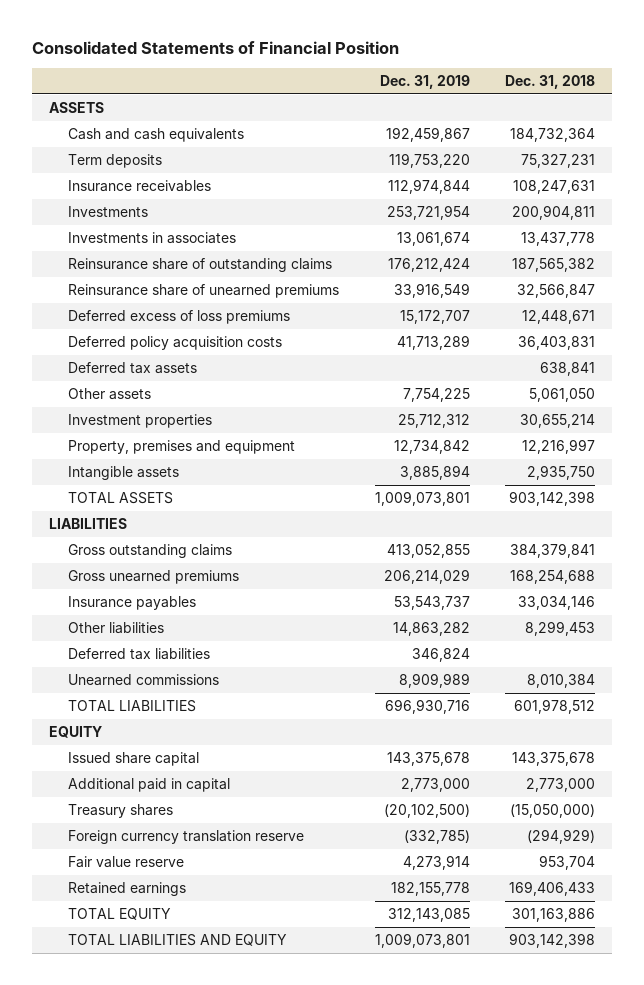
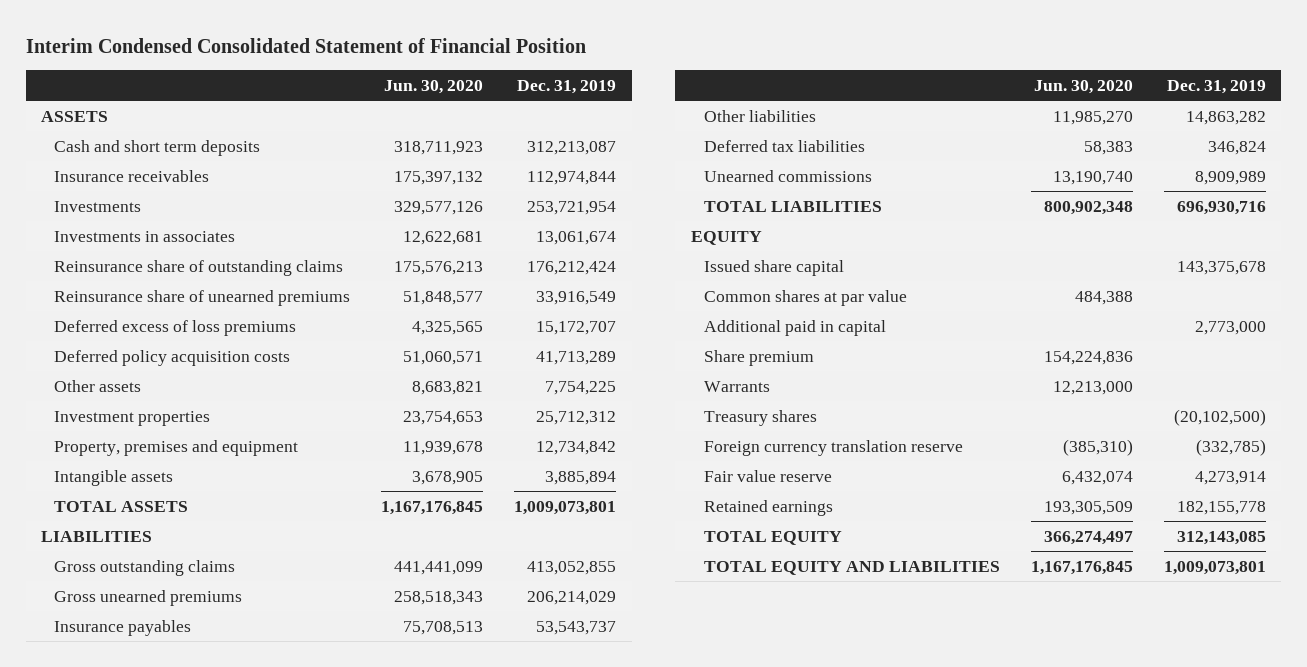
[31,40,399,54] Consolidated Statements of Financial Position -> [25,37,586,53] Interim Condensed Consolidated Statement of Financial Position
[504,75,595,90] Dec. 31, 2018 -> none
none -> [384,79,484,94] Jun. 30, 2020
[68,128,245,143] Cash and cash equivalents -> none
[68,154,163,169] Term deposits -> none
none -> [54,139,261,156] Cash and short term deposits
[68,362,198,375] Deferred tax assets -> none
none -> [704,289,908,306] Common shares at par value
none -> [704,349,815,366] Share premium
none -> [704,380,771,392] Warrants
[68,934,288,947] TOTAL LIABILITIES AND EQUITY -> [704,560,1001,575] TOTAL EQUITY AND LIABILITIES

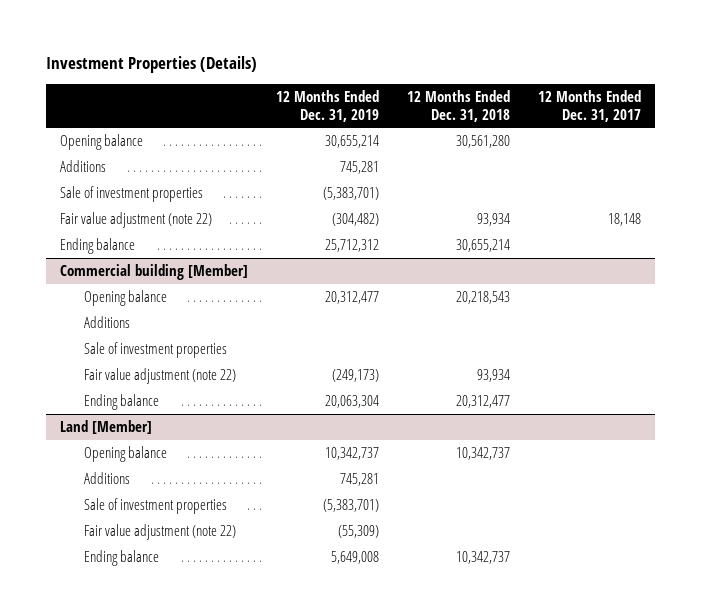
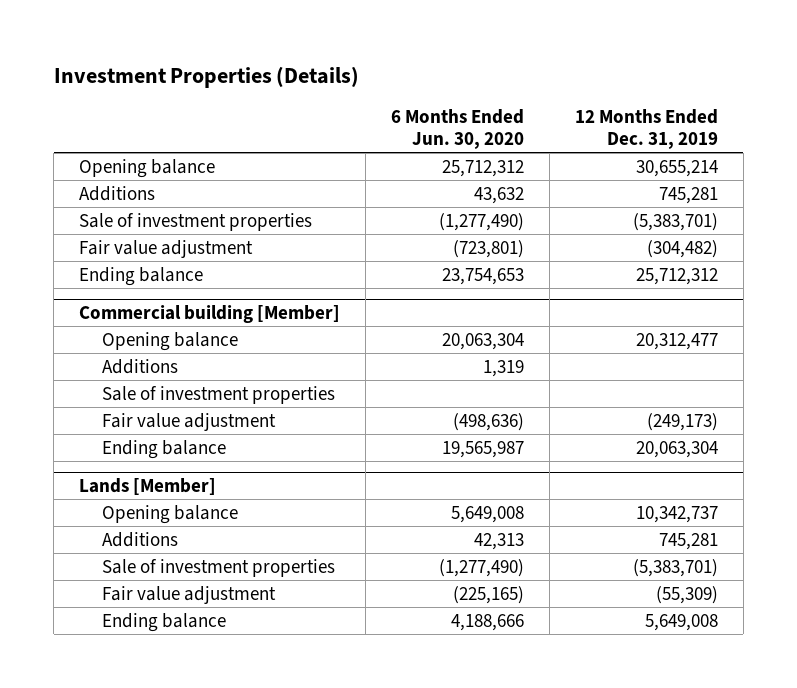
[406,89,510,122] 12 Months Ended Dec. 31, 2018 -> none
[537,89,641,122] 12 Months Ended Dec. 31, 2017 -> none
none -> [390,108,524,149] 6 Months Ended Jun. 30, 2020
[59,212,212,229] Fair value adjustment (note 22) -> [78,239,253,258] Fair value adjustment
[83,368,236,385] Fair value adjustment (note 22) -> [101,412,276,431] Fair value adjustment
[59,420,152,435] Land [Member] -> [78,478,216,496] Lands [Member]
[83,524,236,541] Fair value adjustment (note 22) -> [101,585,276,604] Fair value adjustment

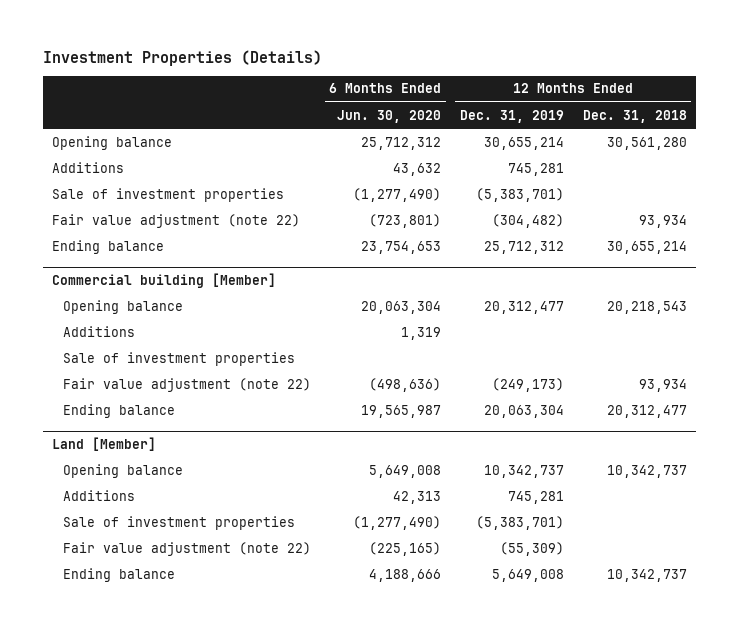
none -> [582,109,687,123] Dec. 31, 2018
[78,239,253,258] Fair value adjustment -> [52,213,301,228] Fair value adjustment (note 22)
[101,412,276,431] Fair value adjustment -> [62,377,311,392] Fair value adjustment (note 22)
[78,478,216,496] Lands [Member] -> [52,436,157,451] Land [Member]
[101,585,276,604] Fair value adjustment -> [62,541,311,556] Fair value adjustment (note 22)

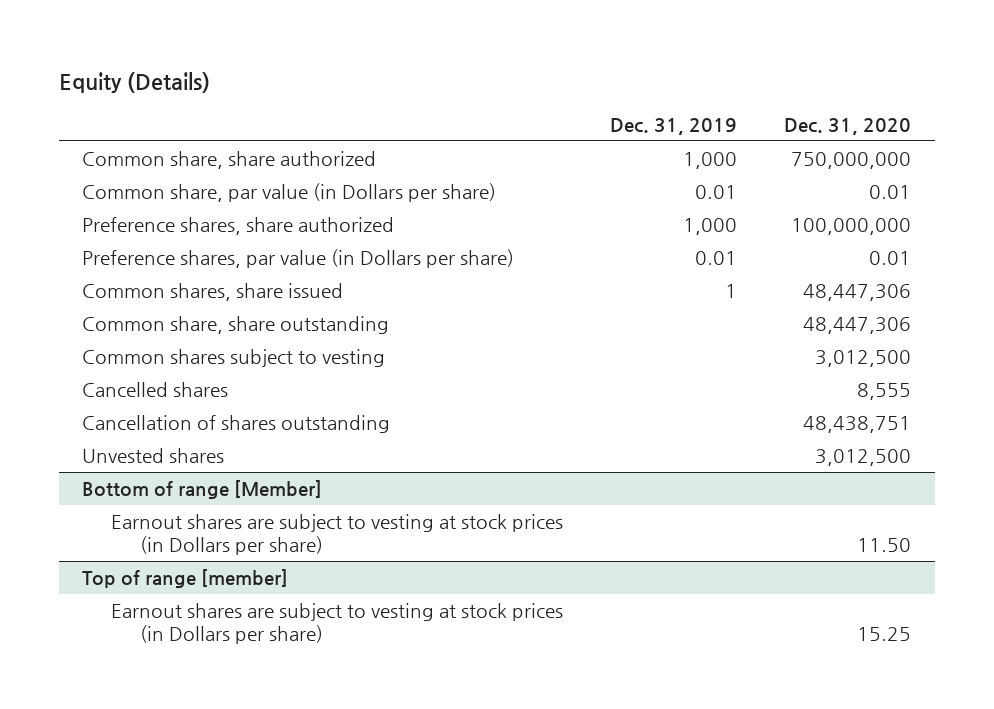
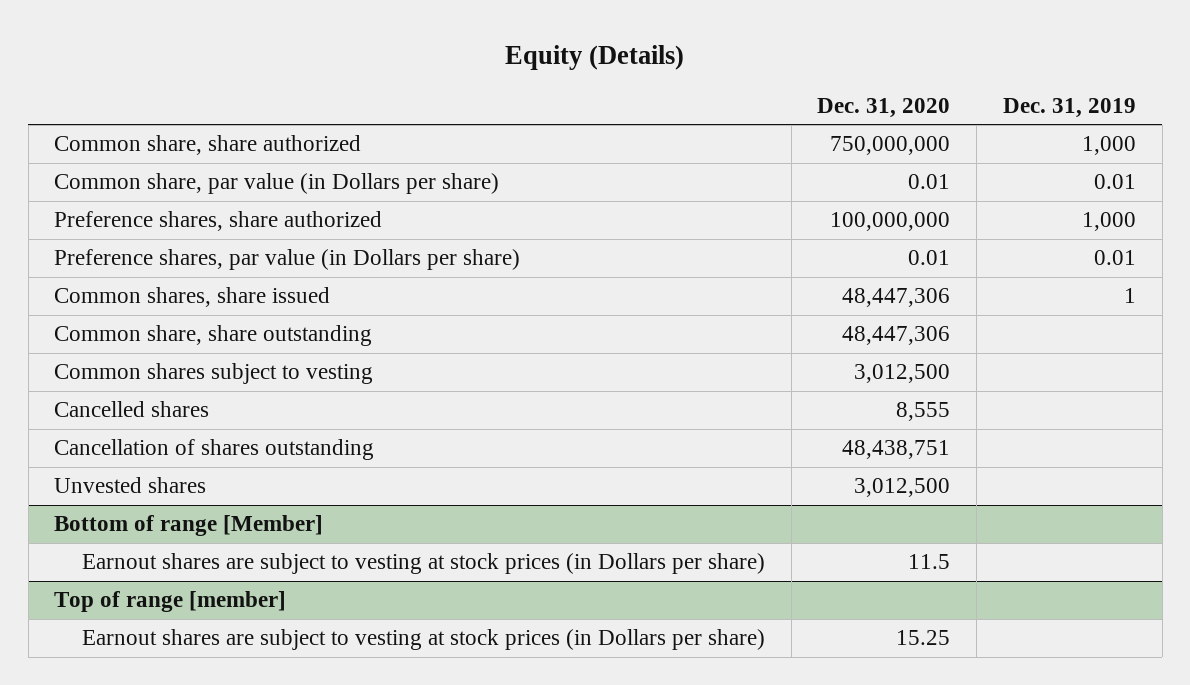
[857,538,912,553] 11.50 -> [908,554,951,570] 11.5

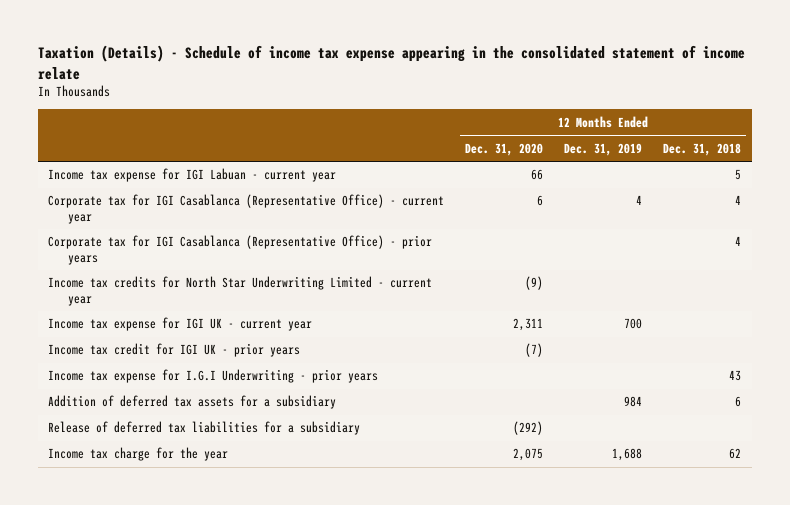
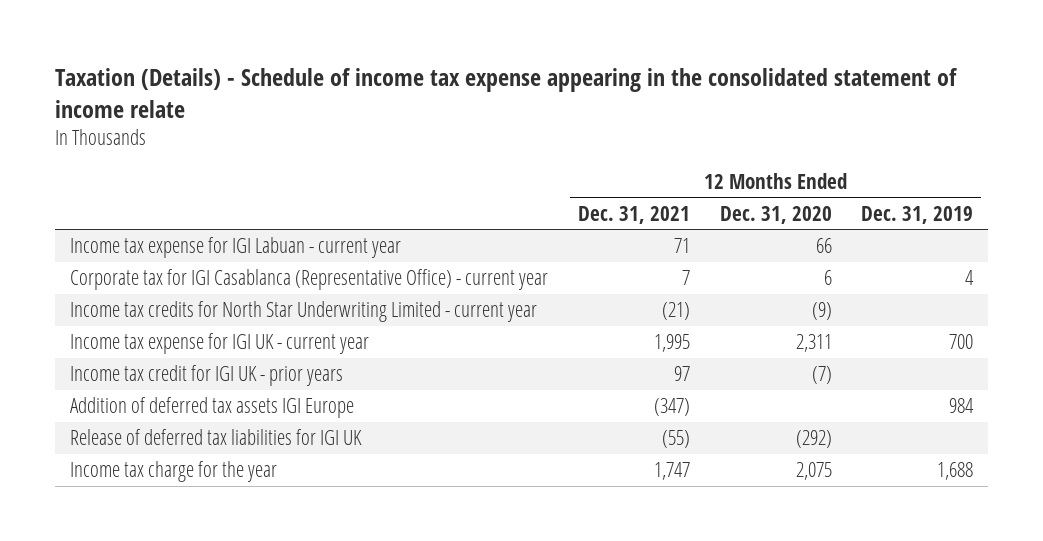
[663,142,742,156] Dec. 31, 2018 -> none
none -> [577,205,690,224] Dec. 31, 2021
[48,235,433,265] Corporate tax for IGI Casablanca (Representative Office) - prior years -> none
[48,369,379,384] Income tax expense for I.G.I Underwriting - prior years -> none
[48,395,337,410] Addition of deferred tax assets for a subsidiary -> [69,397,354,419] Addition of deferred tax assets IGI Europe
[48,421,361,436] Release of deferred tax liabilities for a subsidiary -> [69,429,362,446] Release of deferred tax liabilities for IGI UK

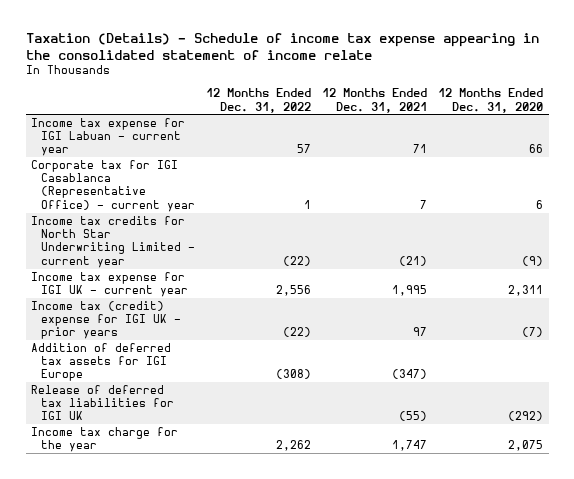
[861,205,974,224] Dec. 31, 2019 -> none
none -> [206,88,312,113] 12 Months Ended Dec. 31, 2022
[69,365,343,387] Income tax credit for IGI UK - prior years -> [31,301,182,340] Income tax (credit) expense for IGI UK - prior years
[69,397,354,419] Addition of deferred tax assets IGI Europe -> [31,343,172,382] Addition of deferred tax assets for IGI Europe

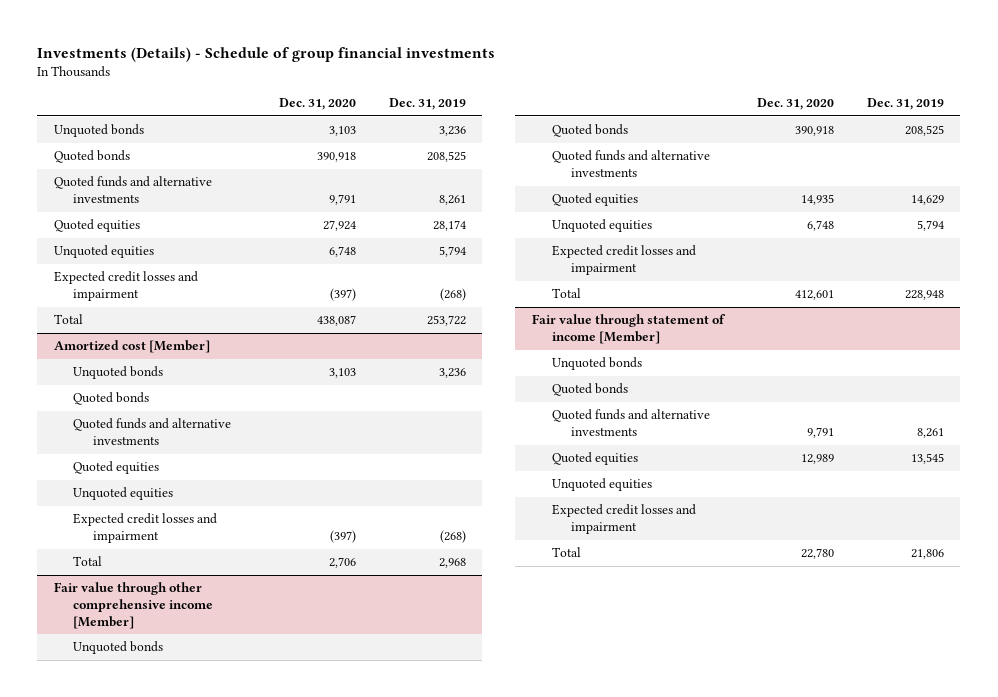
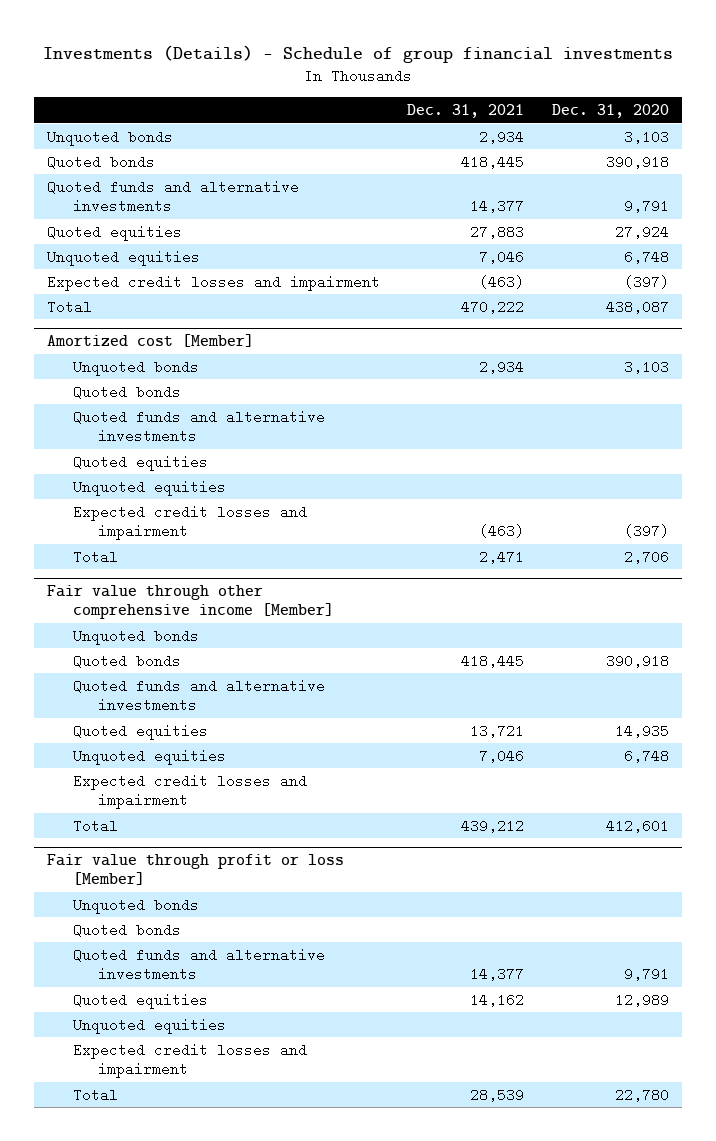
[388,97,466,110] Dec. 31, 2019 -> none
none -> [407,104,525,119] Dec. 31, 2021
[531,314,726,345] Fair value through statement of income [Member] -> [47,854,345,886] Fair value through profit or loss [Member]

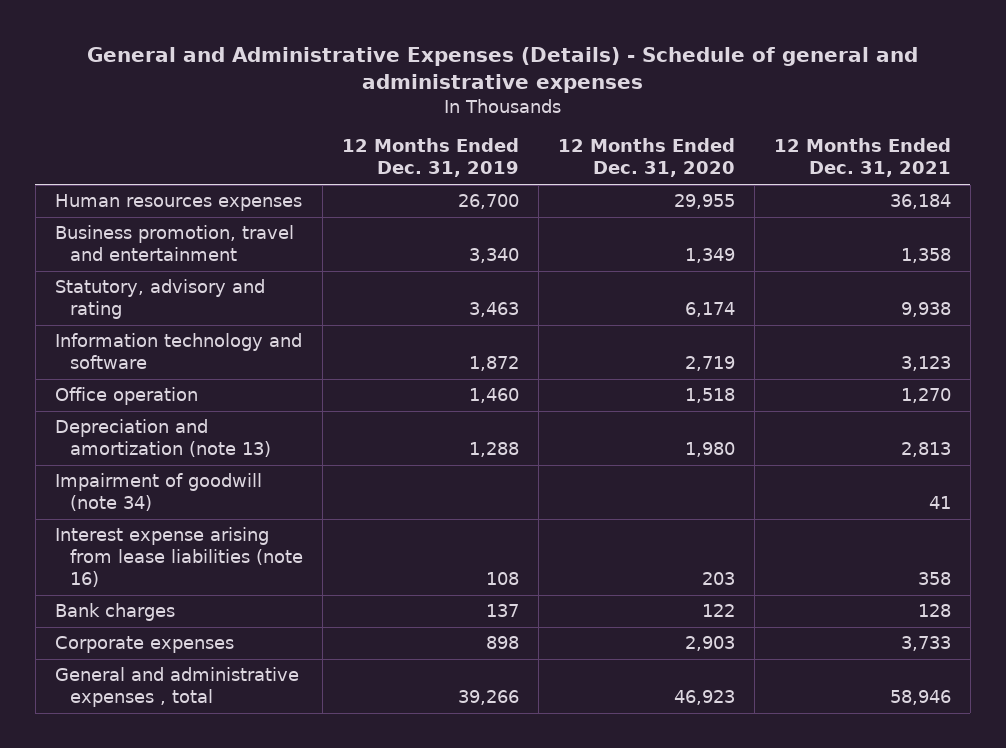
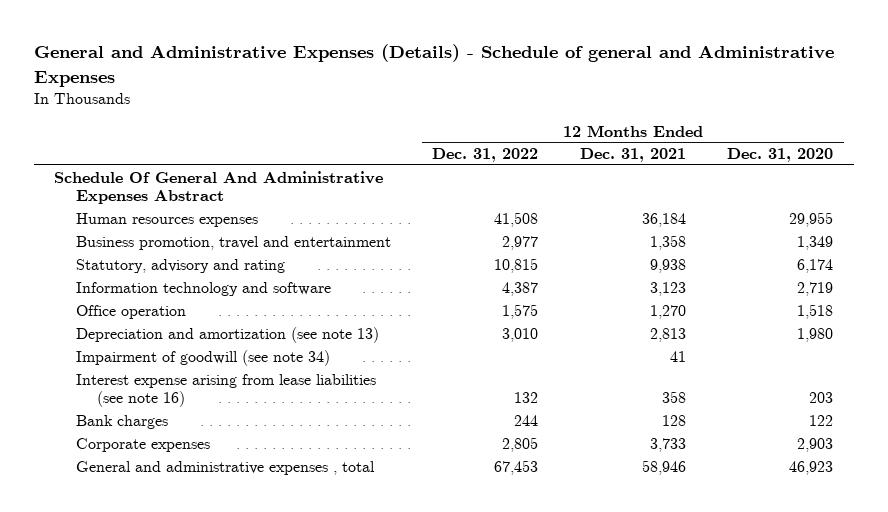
[86,47,918,94] General and Administrative Expenses (Details) - Schedule of general and administrative expenses -> [33,44,834,87] General and Administrative Expenses (Details) - Schedule of general and Administrative Expenses
[341,138,519,178] 12 Months Ended Dec. 31, 2019 -> none
none -> [432,148,539,163] Dec. 31, 2022
none -> [54,170,384,205] Schedule Of General And Administrative Expenses Abstract
[54,419,271,458] Depreciation and amortization (note 13) -> [75,326,379,343] Depreciation and amortization (see note 13)
[54,473,262,512] Impairment of goodwill (note 34) -> [75,349,330,366] Impairment of goodwill (see note 34)
[54,527,303,588] Interest expense arising from lease liabilities (note 16) -> [75,373,376,408] Interest expense arising from lease liabilities (see note 16)

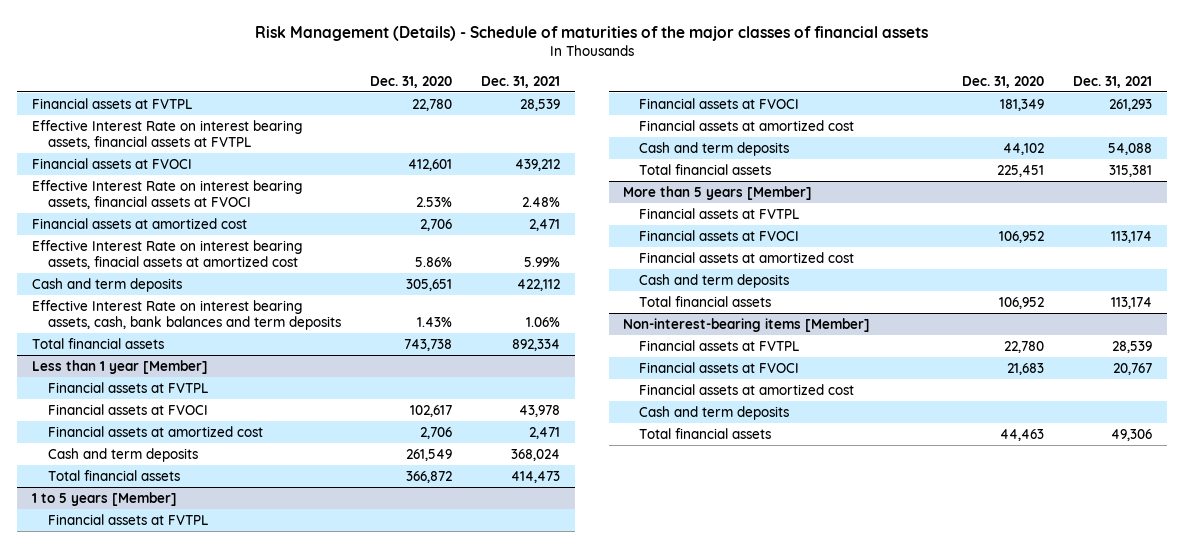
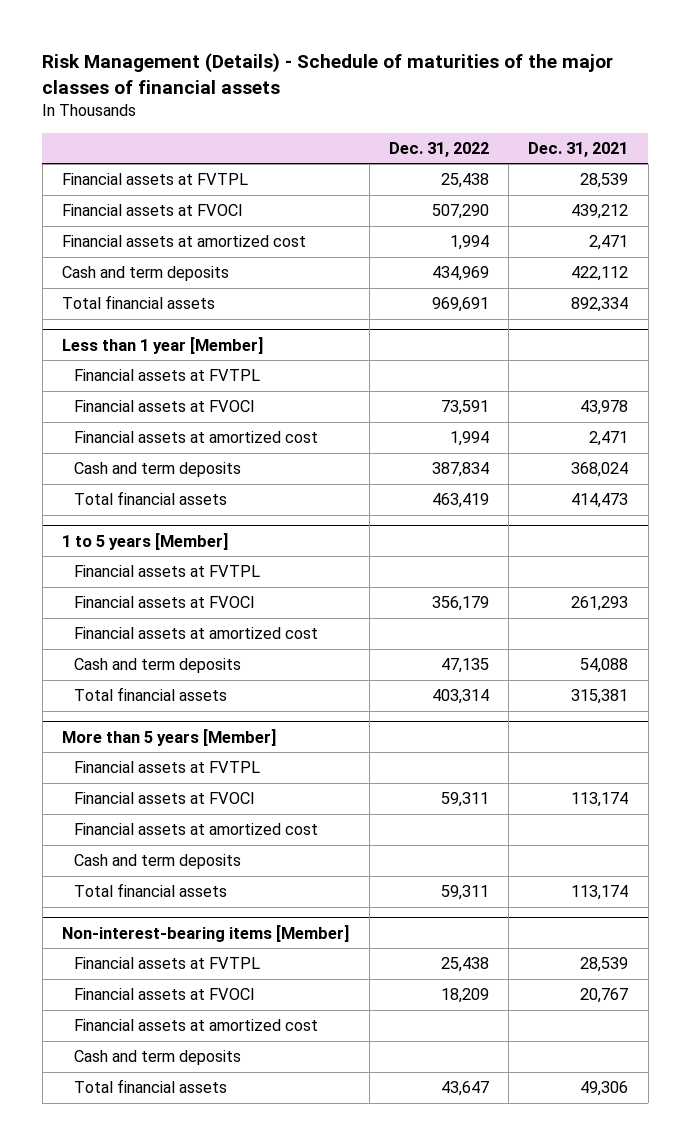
[370,75,453,88] Dec. 31, 2020 -> none
none -> [388,141,489,157] Dec. 31, 2022
[31,119,302,150] Effective Interest Rate on interest bearing assets, financial assets at FVTPL -> none
[31,179,302,210] Effective Interest Rate on interest bearing assets, financial assets at FVOCI -> none
[31,239,302,270] Effective Interest Rate on interest bearing assets, finacial assets at amortized cost -> none
[31,299,341,331] Effective Interest Rate on interest bearing assets, cash, bank balances and term deposits -> none

